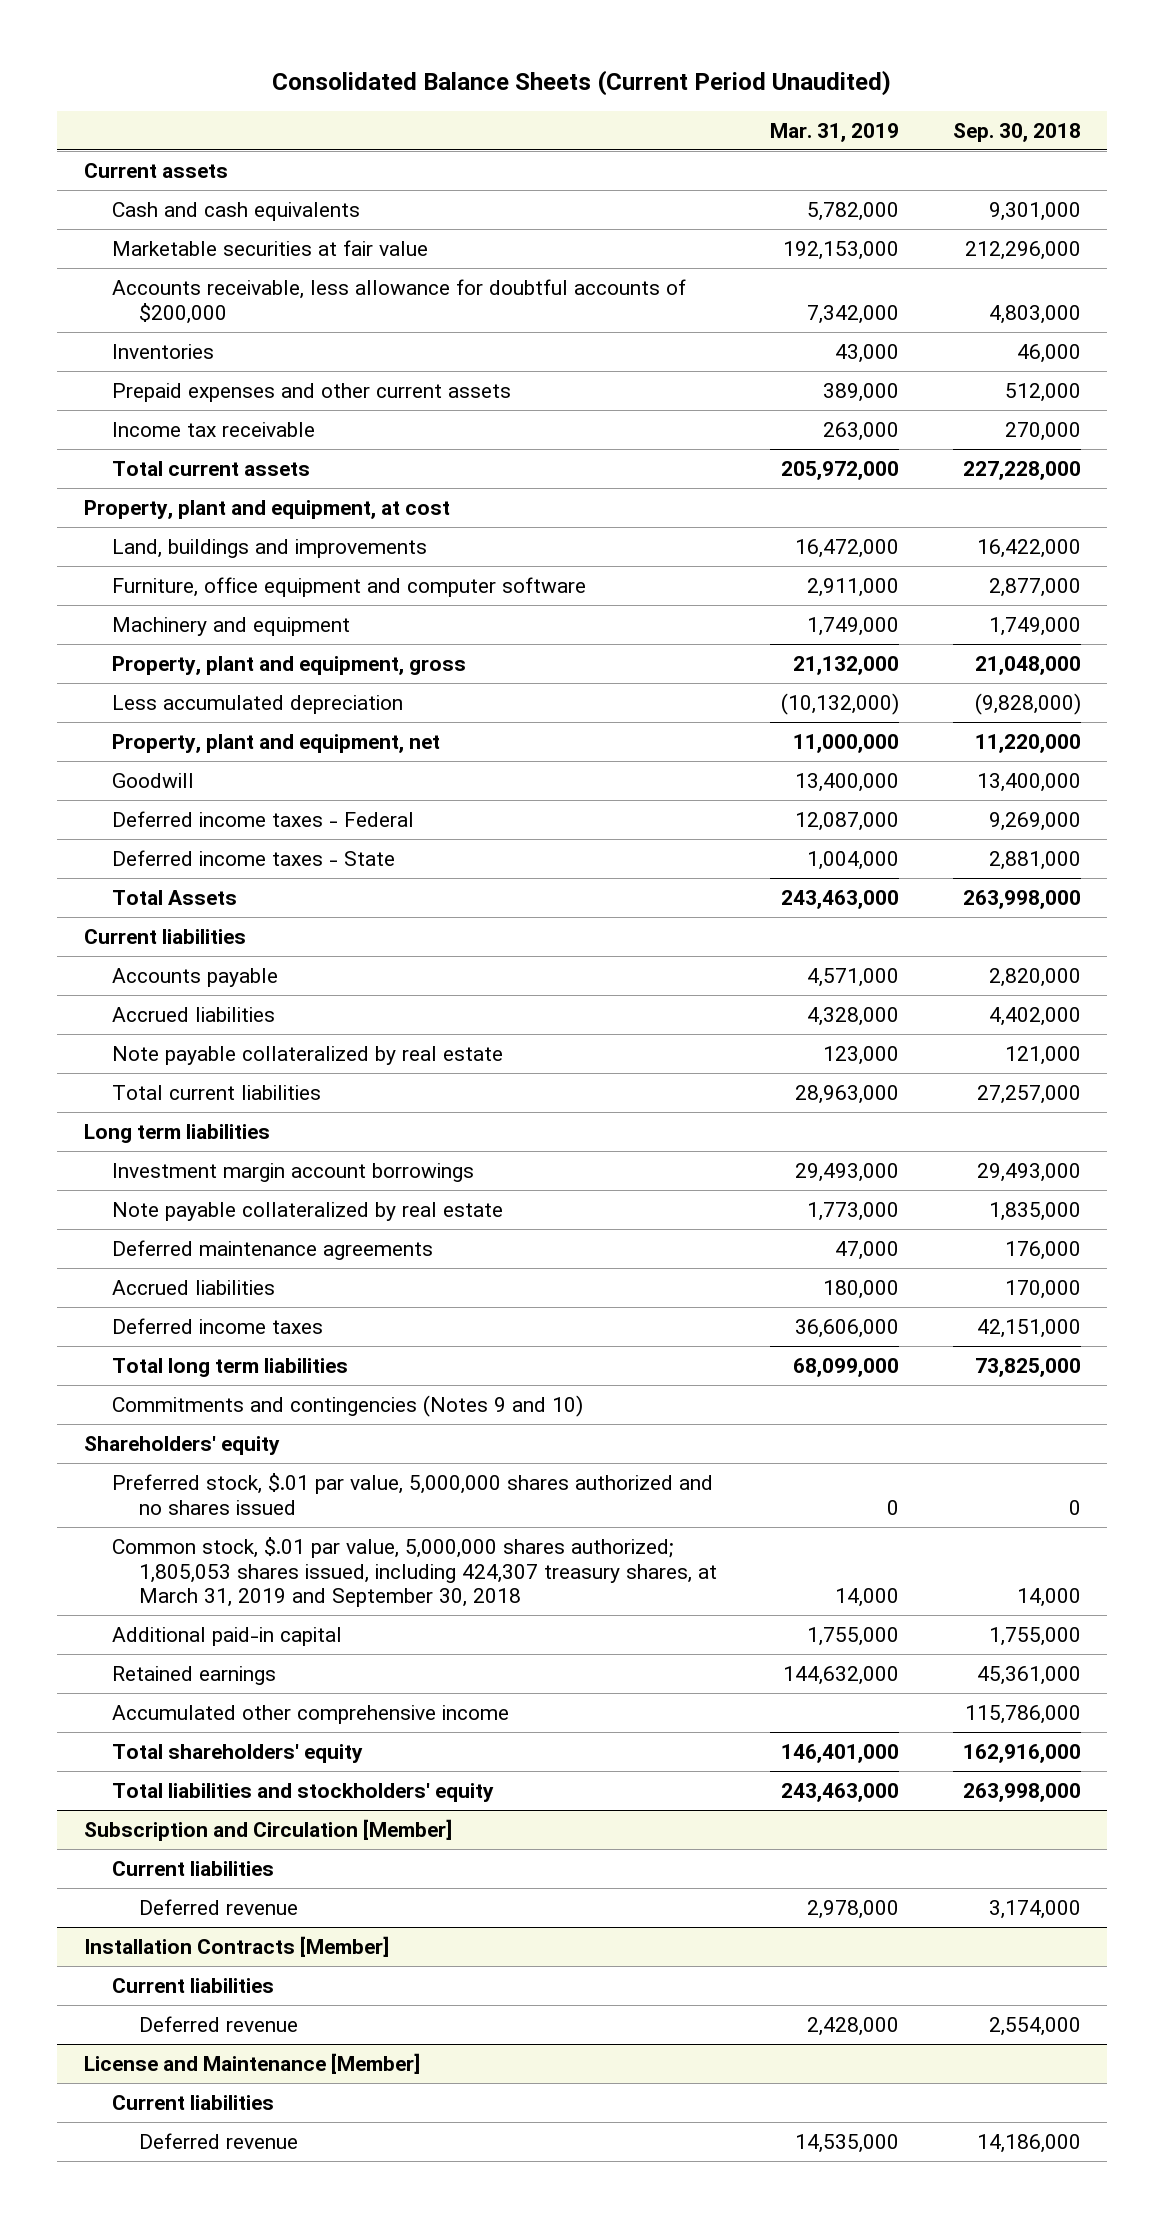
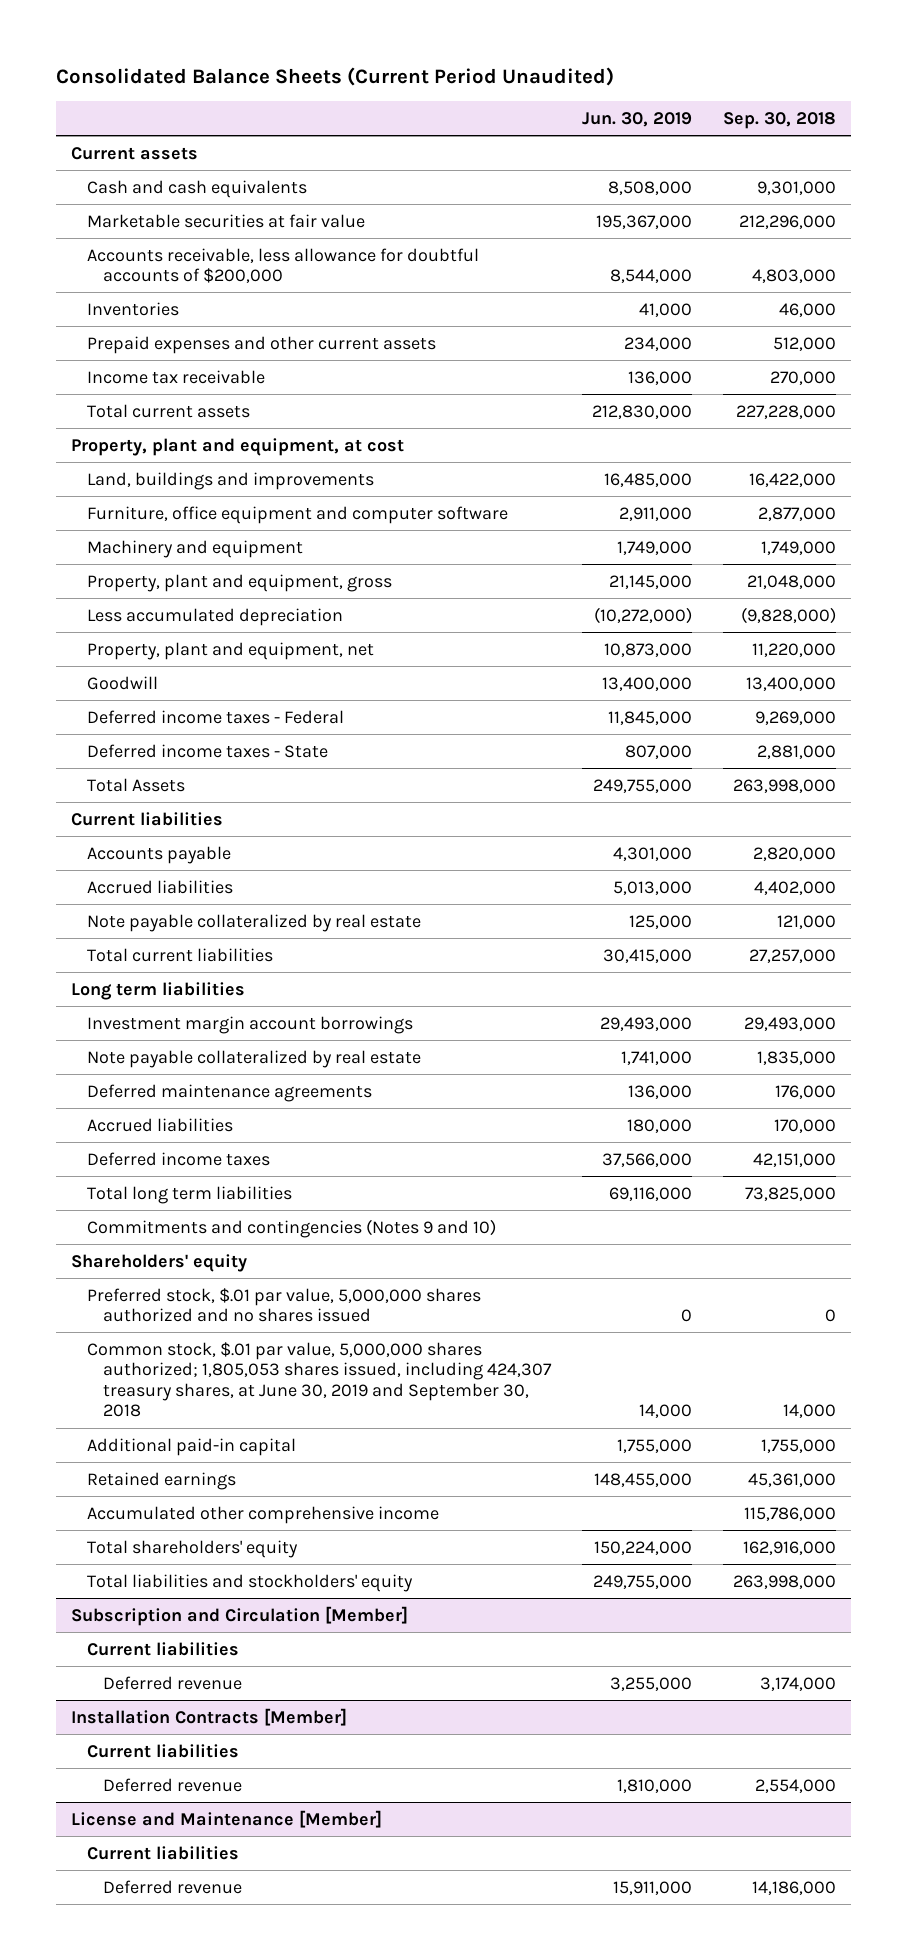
[770,122,900,142] Mar. 31, 2019 -> none
none -> [582,111,693,127] Jun. 30, 2019
[111,1537,718,1608] Common stock, $.01 par value, 5,000,000 shares authorized; 1,805,053 shares issued, including 424,307 treasury shares, at March 31, 2019 and September 30, 2018 -> [87,1341,553,1418] Common stock, $.01 par value, 5,000,000 shares authorized; 1,805,053 shares issued, including 424,307 treasury shares, at June 30, 2019 and September 30, 2018

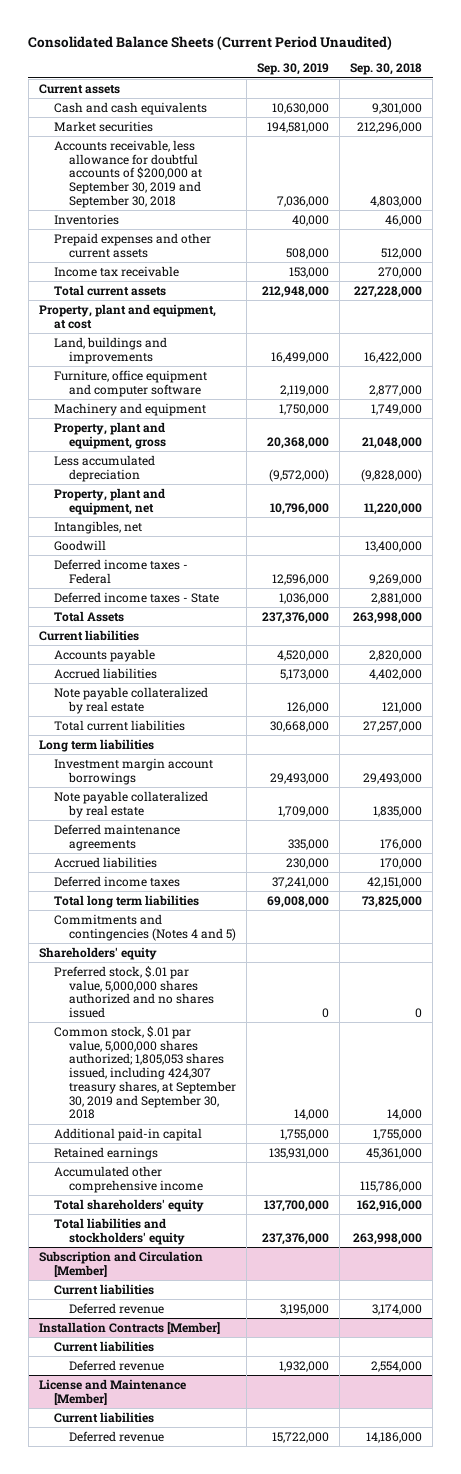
[582,111,693,127] Jun. 30, 2019 -> none
none -> [257,63,330,76] Sep. 30, 2019
[87,213,366,228] Marketable securities at fair value -> [53,120,153,132] Market securities
[87,247,480,284] Accounts receivable, less allowance for doubtful accounts of $200,000 -> [53,139,203,208] Accounts receivable, less allowance for doubtful accounts of $200,000 at September 30, 2019 and September 30, 2018
none -> [53,520,142,534] Intangibles, net
[87,1218,497,1238] Commitments and contingencies (Notes 9 and 10) -> [53,913,237,941] Commitments and contingencies (Notes 4 and 5)
[87,1341,553,1418] Common stock, $.01 par value, 5,000,000 shares authorized; 1,805,053 shares issued, including 424,307 treasury shares, at June 30, 2019 and September 30, 2018 -> [53,1025,237,1120] Common stock, $.01 par value, 5,000,000 shares authorized; 1,805,053 shares issued, including 424,307 treasury shares, at September 30, 2019 and September 30, 2018

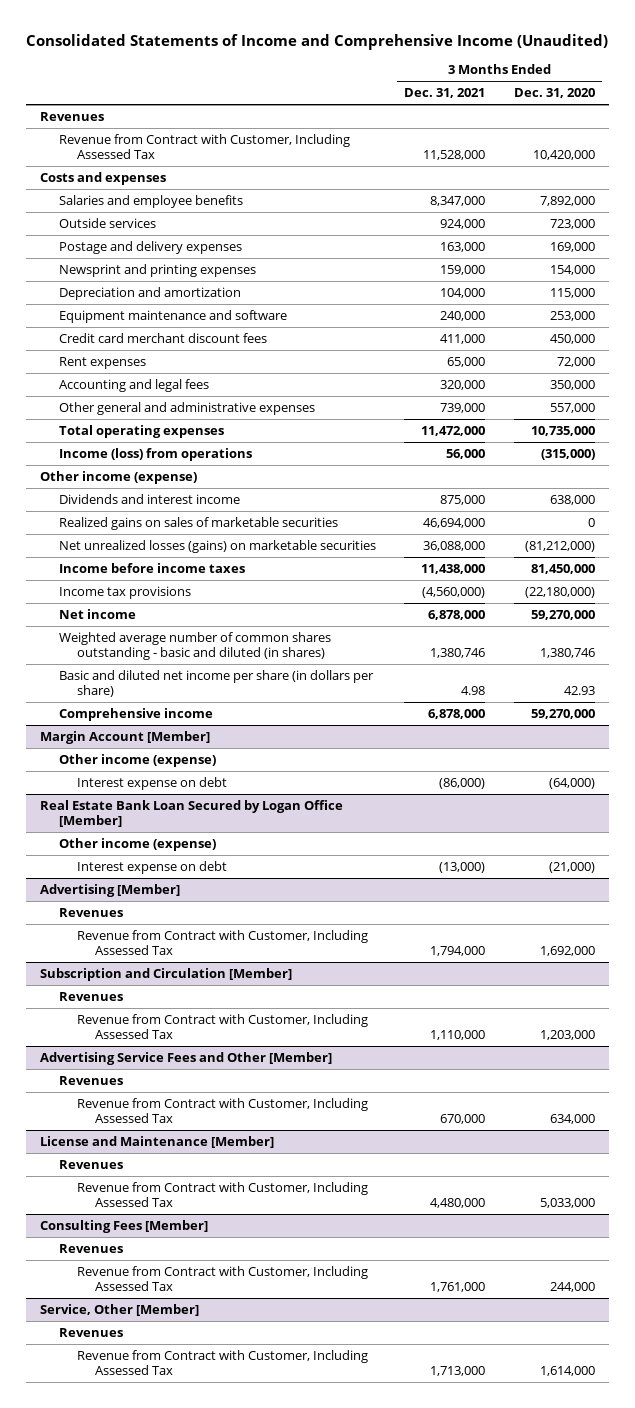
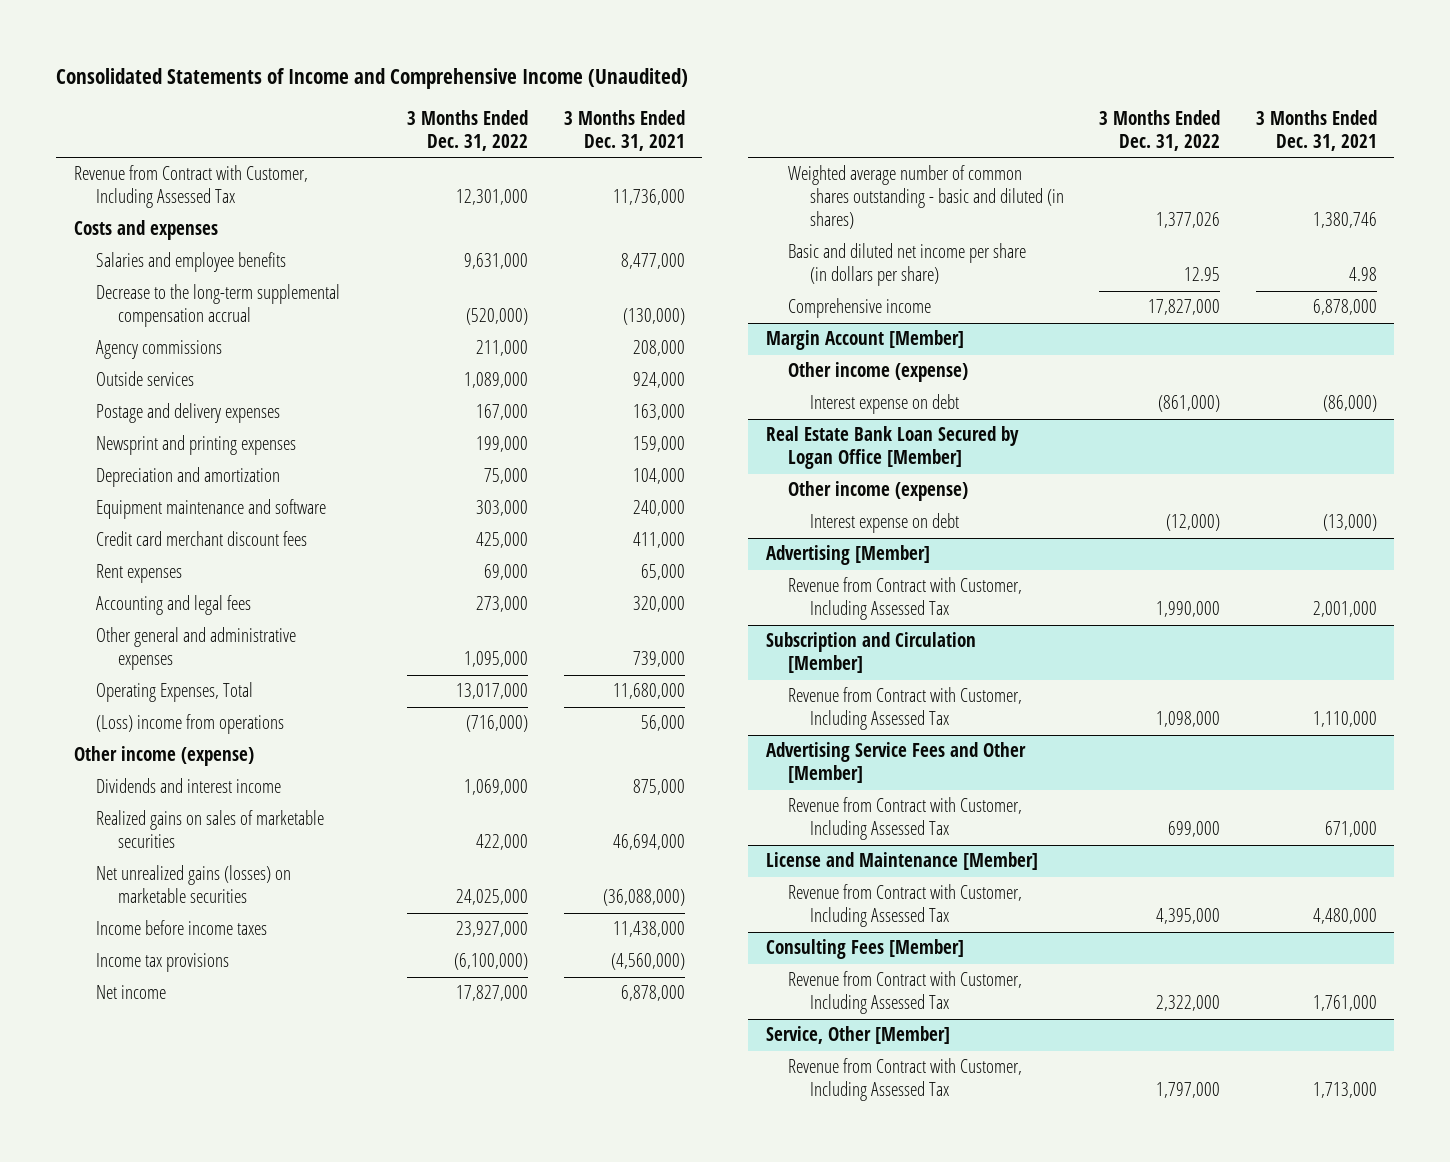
[513,88,595,99] Dec. 31, 2020 -> none
none -> [407,110,529,152] 3 Months Ended Dec. 31, 2022
[40,111,105,121] Revenues -> none
[423,149,486,160] 11,528,000 -> [612,189,685,206] 11,736,000
[430,195,486,206] 8,347,000 -> [620,253,685,270] 8,477,000
none -> [95,284,340,328] Decrease to the long-term supplemental compensation accrual
none -> [95,340,222,360] Agency commissions
[58,424,224,438] Total operating expenses -> [95,682,253,703] Operating Expenses, Total
[421,425,486,436] 11,472,000 -> [612,683,685,700] 11,680,000
[58,447,252,461] Income (loss) from operations -> [95,714,284,735] (Loss) income from operations
[58,539,376,553] Net unrealized losses (gains) on marketable securities -> [95,865,291,904] Net unrealized gains (losses) on marketable securities
[423,540,486,551] 36,088,000 -> [602,889,685,907] (36,088,000)
[58,907,123,917] Revenues -> none
[430,945,486,956] 1,794,000 -> [1312,601,1377,618] 2,001,000
[58,991,123,1001] Revenues -> none
[58,1075,123,1085] Revenues -> none
[440,1113,486,1124] 670,000 -> [1324,821,1377,838] 671,000
[58,1159,123,1169] Revenues -> none
[58,1243,123,1253] Revenues -> none
[58,1327,123,1337] Revenues -> none

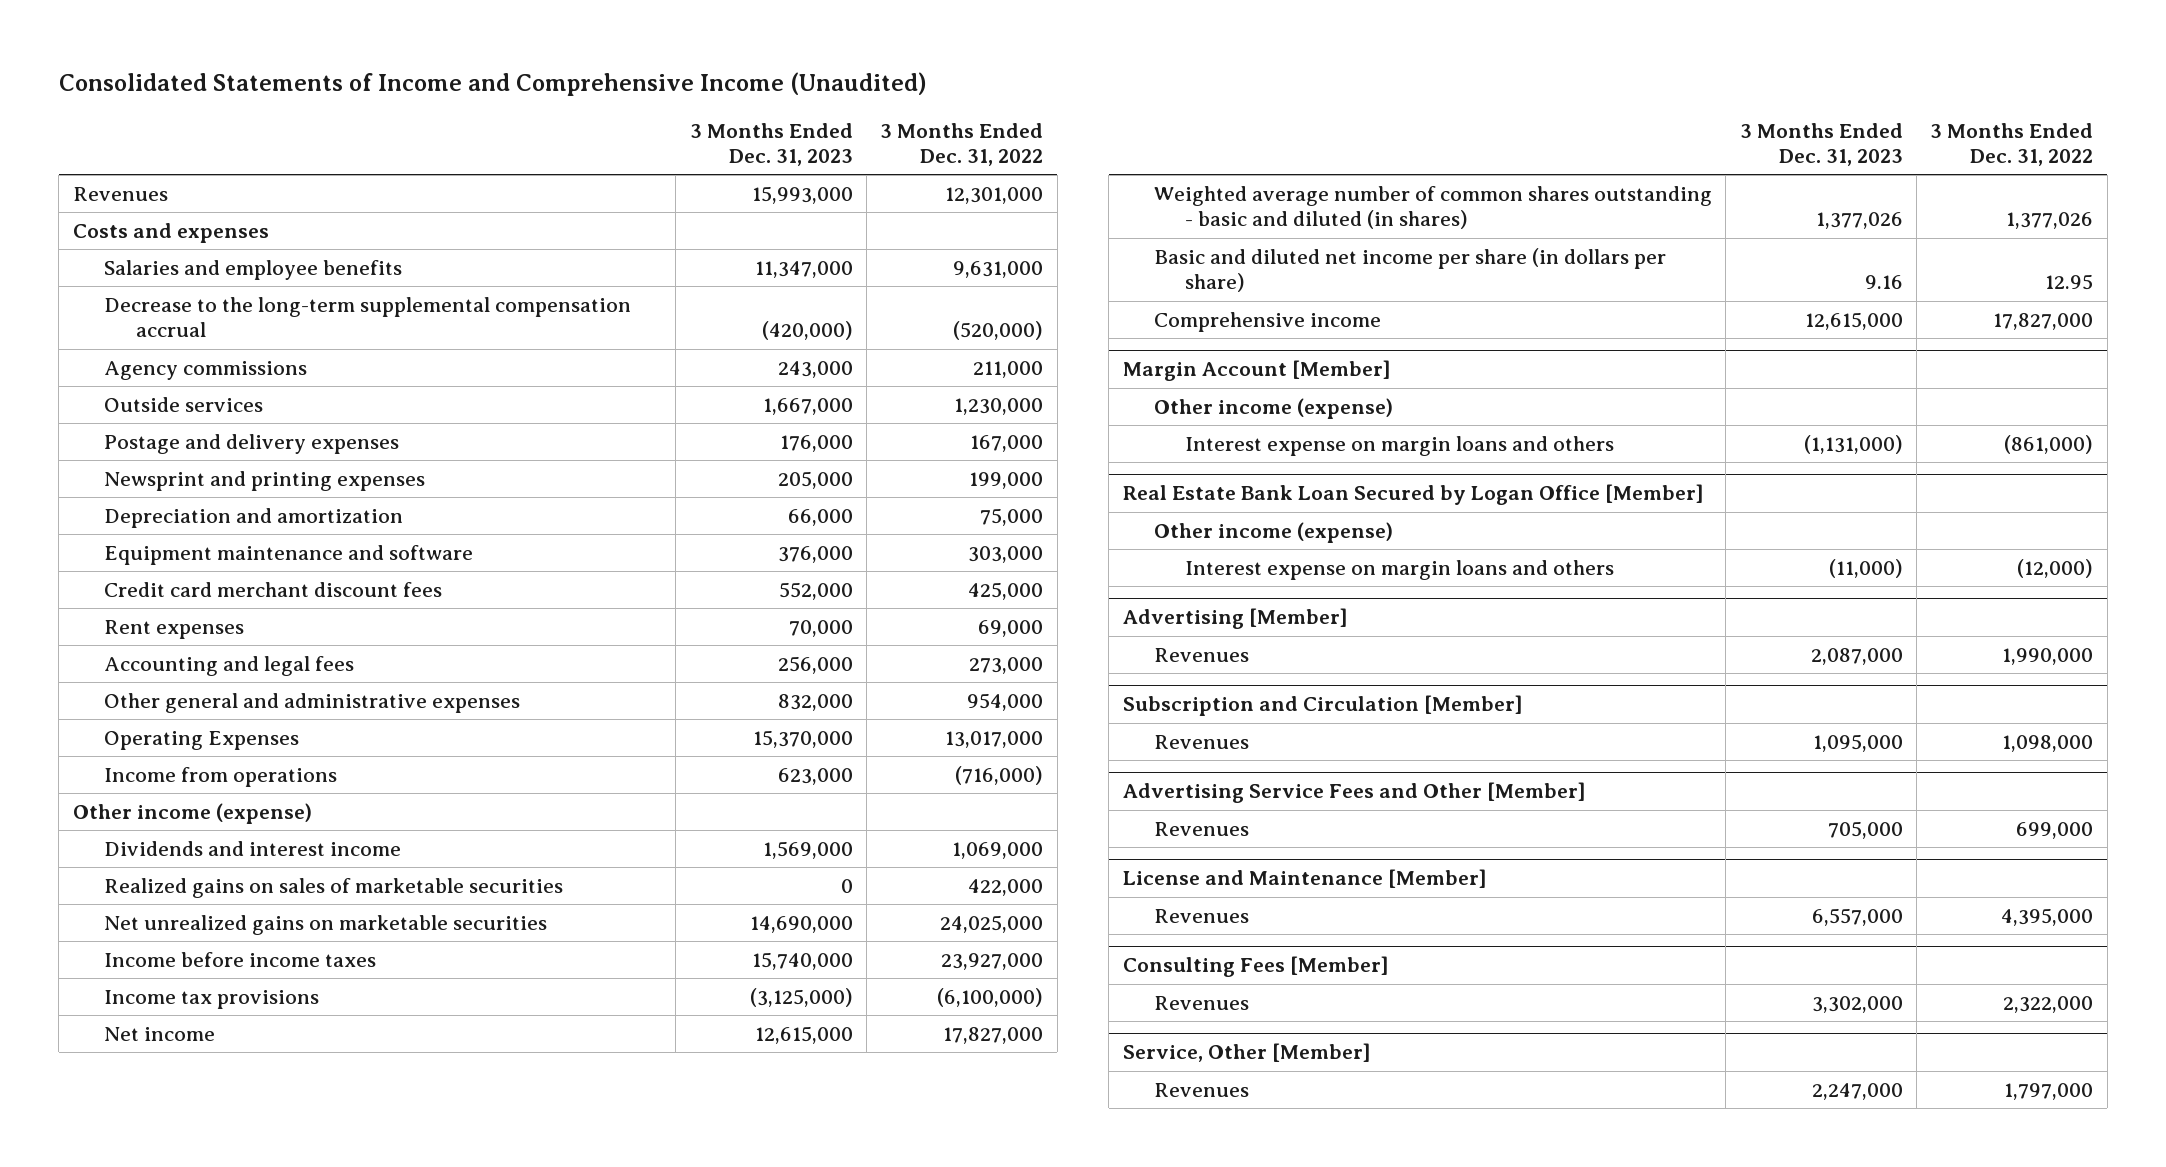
[563,110,685,152] 3 Months Ended Dec. 31, 2021 -> none
none -> [689,122,853,167] 3 Months Ended Dec. 31, 2023
[73,165,308,209] Revenue from Contract with Customer, Including Assessed Tax -> [72,186,168,201] Revenues
[464,372,529,389] 1,089,000 -> [954,397,1044,415] 1,230,000
[464,651,529,668] 1,095,000 -> [967,692,1044,711] 954,000
[95,682,253,703] Operating Expenses, Total -> [104,730,300,750] Operating Expenses
[95,714,284,735] (Loss) income from operations -> [104,766,338,787] Income from operations
[95,865,291,904] Net unrealized gains (losses) on marketable securities -> [104,914,548,935] Net unrealized gains on marketable securities
[809,394,959,415] Interest expense on debt -> [1185,435,1615,456] Interest expense on margin loans and others
[809,513,959,534] Interest expense on debt -> [1185,559,1615,580] Interest expense on margin loans and others
[787,577,1022,621] Revenue from Contract with Customer, Including Assessed Tax -> [1154,647,1250,662] Revenues
[787,687,1022,731] Revenue from Contract with Customer, Including Assessed Tax -> [1154,734,1250,749] Revenues
[787,797,1022,841] Revenue from Contract with Customer, Including Assessed Tax -> [1154,821,1250,836] Revenues
[787,884,1022,928] Revenue from Contract with Customer, Including Assessed Tax -> [1154,908,1250,923] Revenues
[787,971,1022,1015] Revenue from Contract with Customer, Including Assessed Tax -> [1154,995,1250,1010] Revenues
[787,1058,1022,1102] Revenue from Contract with Customer, Including Assessed Tax -> [1154,1082,1250,1097] Revenues

